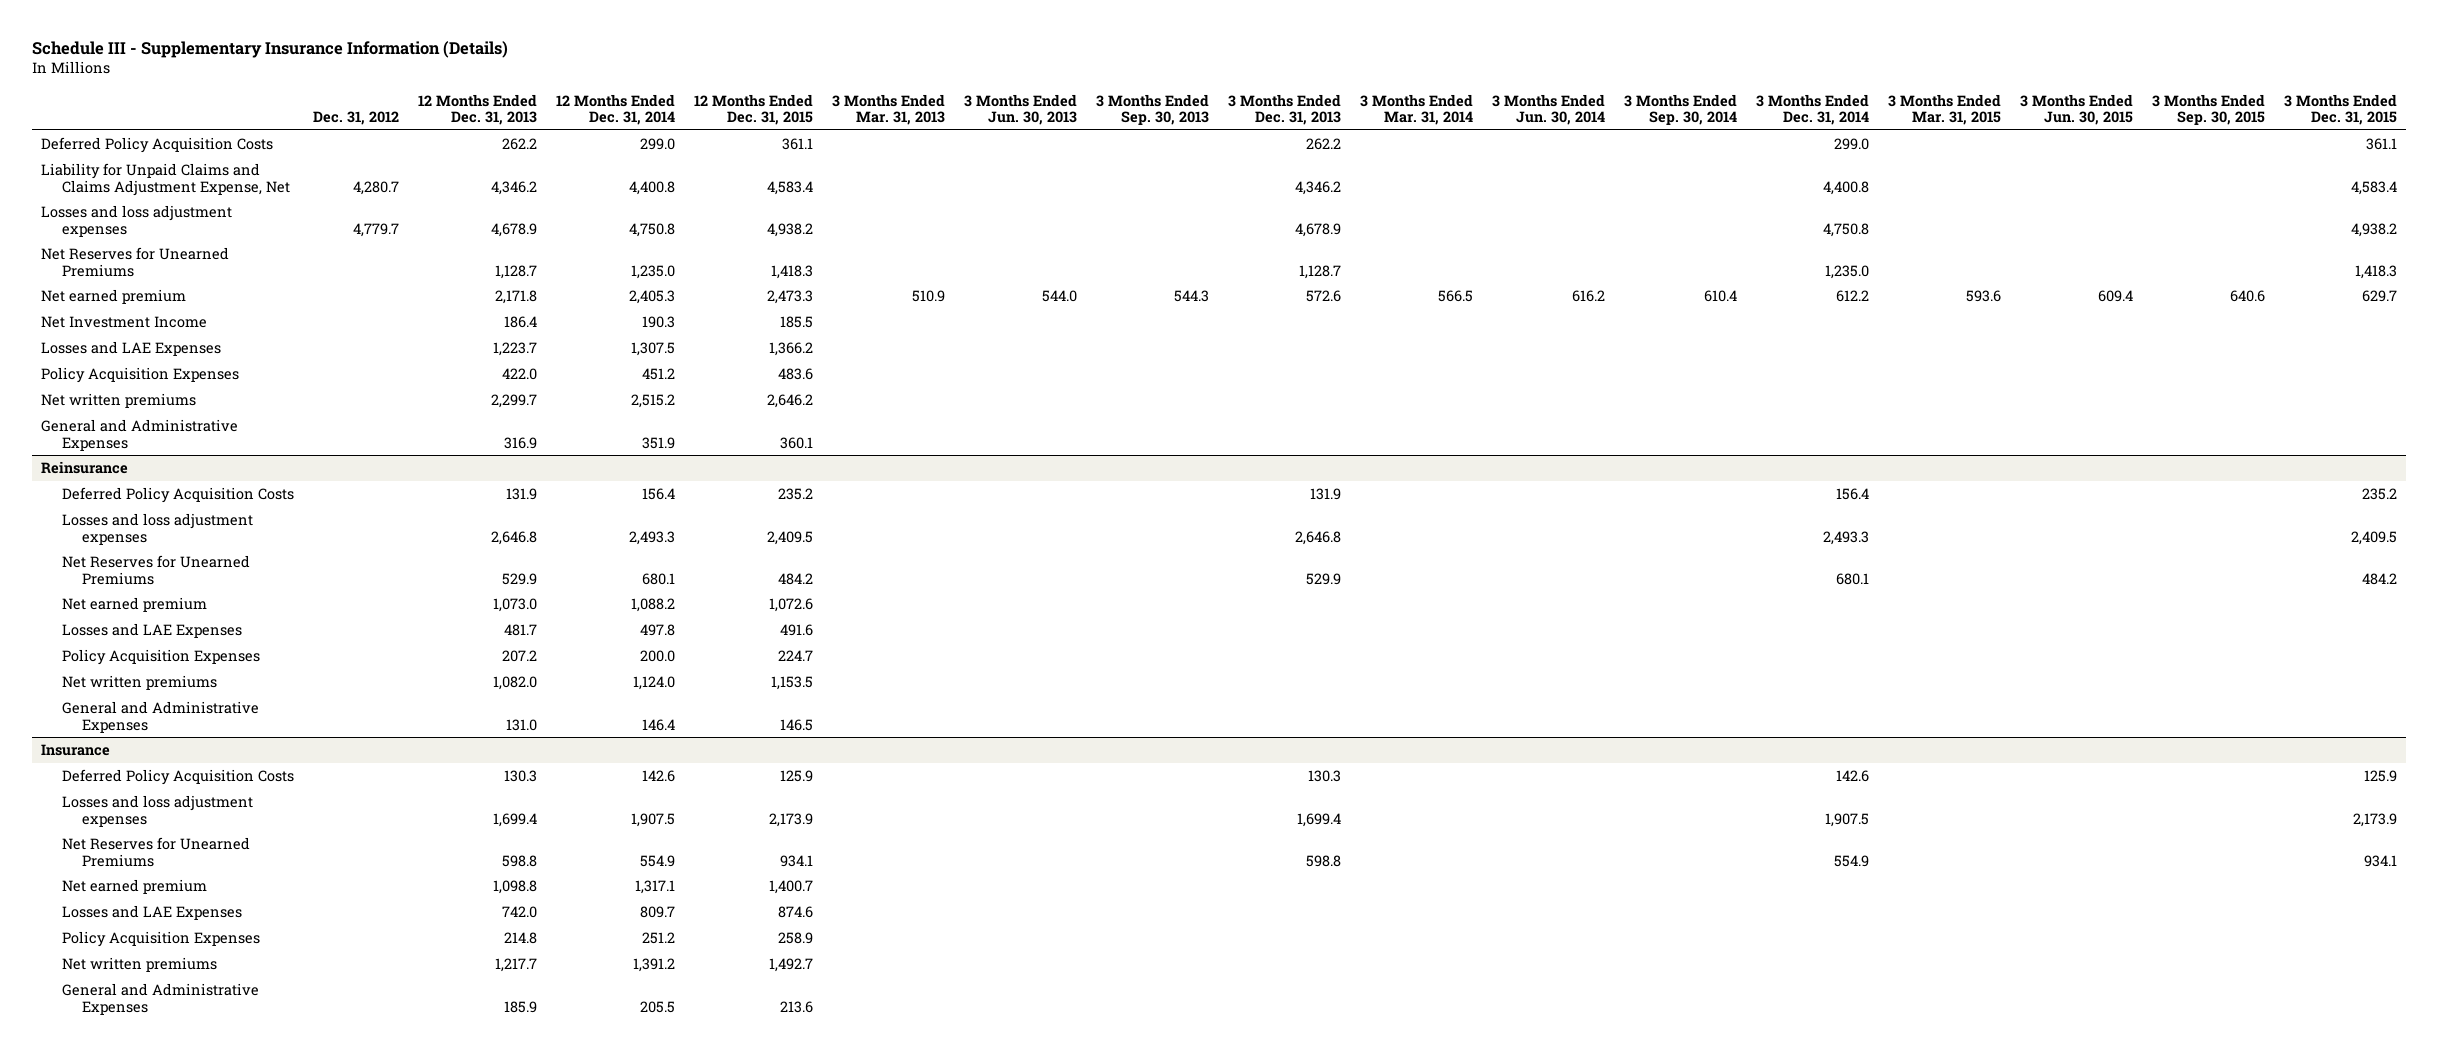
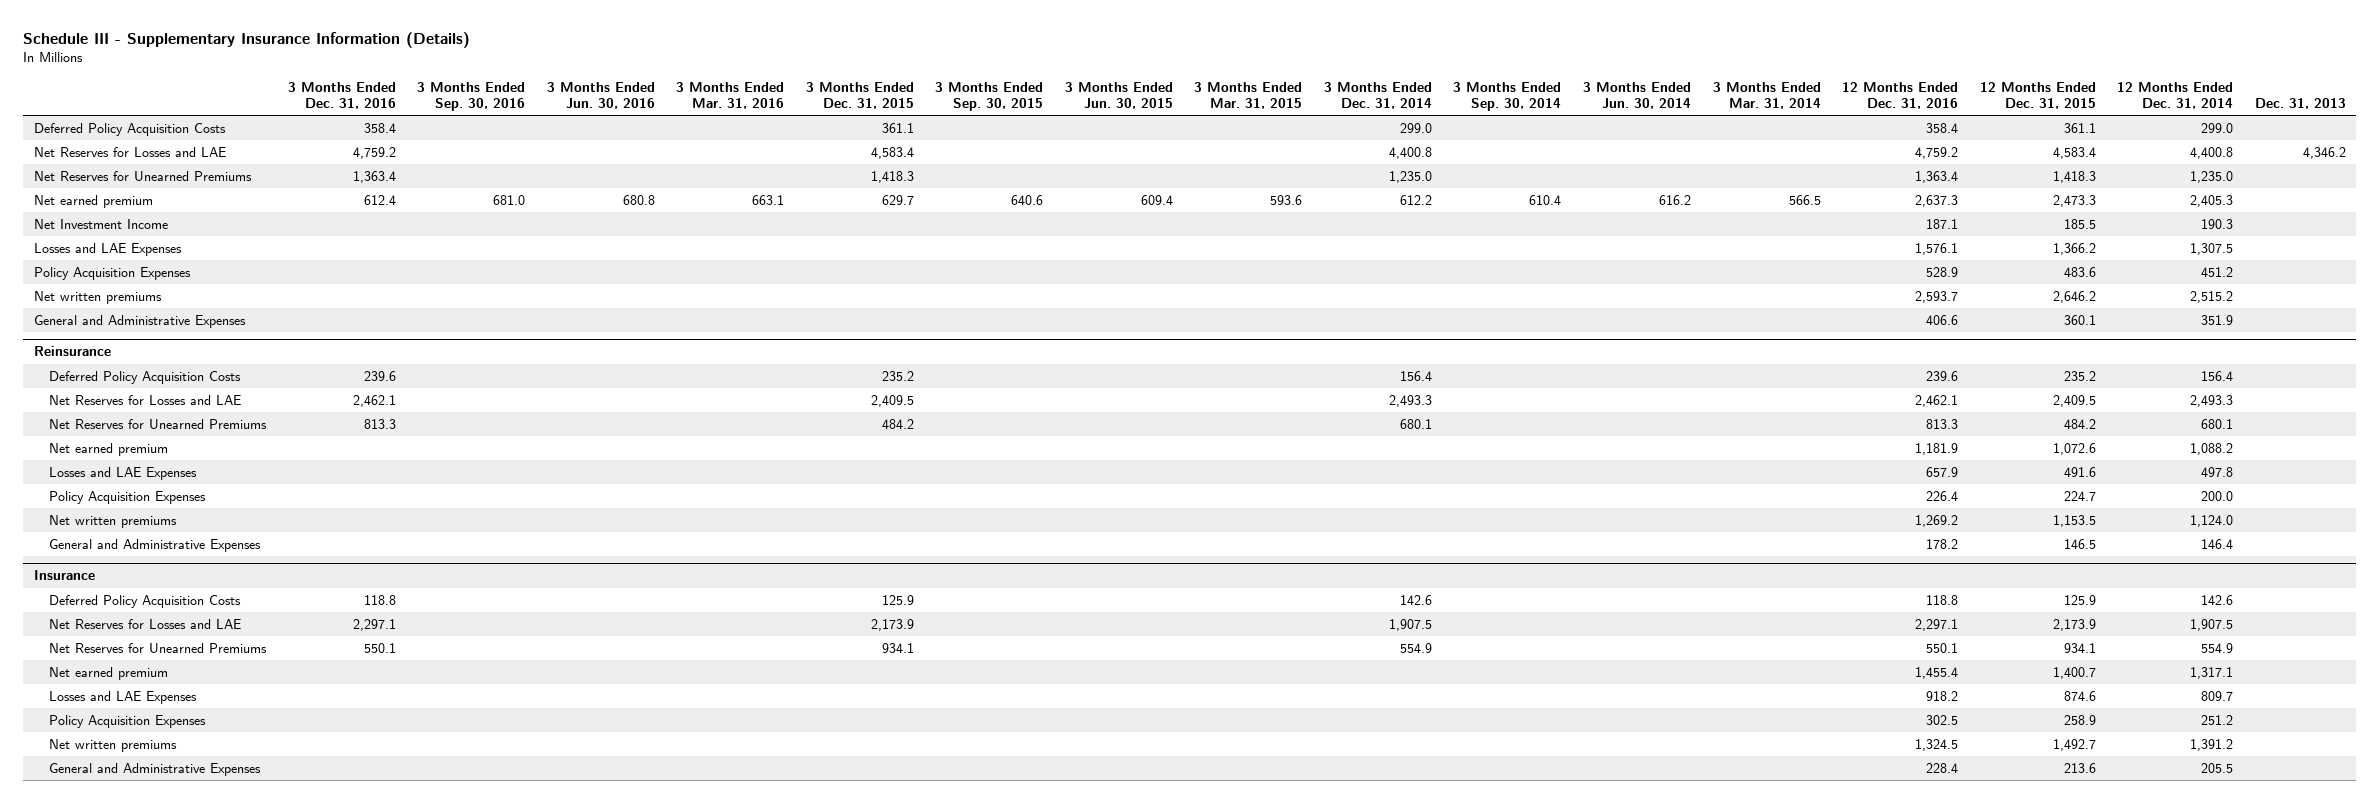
[312,111,399,126] Dec. 31, 2012 -> none
[417,93,537,126] 12 Months Ended Dec. 31, 2013 -> none
[831,93,945,126] 3 Months Ended Mar. 31, 2013 -> none
[963,93,1077,126] 3 Months Ended Jun. 30, 2013 -> none
[1095,93,1209,126] 3 Months Ended Sep. 30, 2013 -> none
[1227,93,1341,126] 3 Months Ended Dec. 31, 2013 -> none
none -> [287,82,396,110] 3 Months Ended Dec. 31, 2016
none -> [417,82,526,112] 3 Months Ended Sep. 30, 2016
none -> [546,82,655,110] 3 Months Ended Jun. 30, 2016
none -> [676,82,785,110] 3 Months Ended Mar. 31, 2016
none -> [1842,82,1959,110] 12 Months Ended Dec. 31, 2016
none -> [2254,98,2346,110] Dec. 31, 2013
[41,205,233,237] Losses and loss adjustment expenses -> none
[41,163,290,196] Liability for Unpaid Claims and Claims Adjustment Expense, Net -> [33,146,226,157] Net Reserves for Losses and LAE
[61,513,253,545] Losses and loss adjustment expenses -> [49,394,242,405] Net Reserves for Losses and LAE
[61,795,253,827] Losses and loss adjustment expenses -> [49,618,242,629] Net Reserves for Losses and LAE

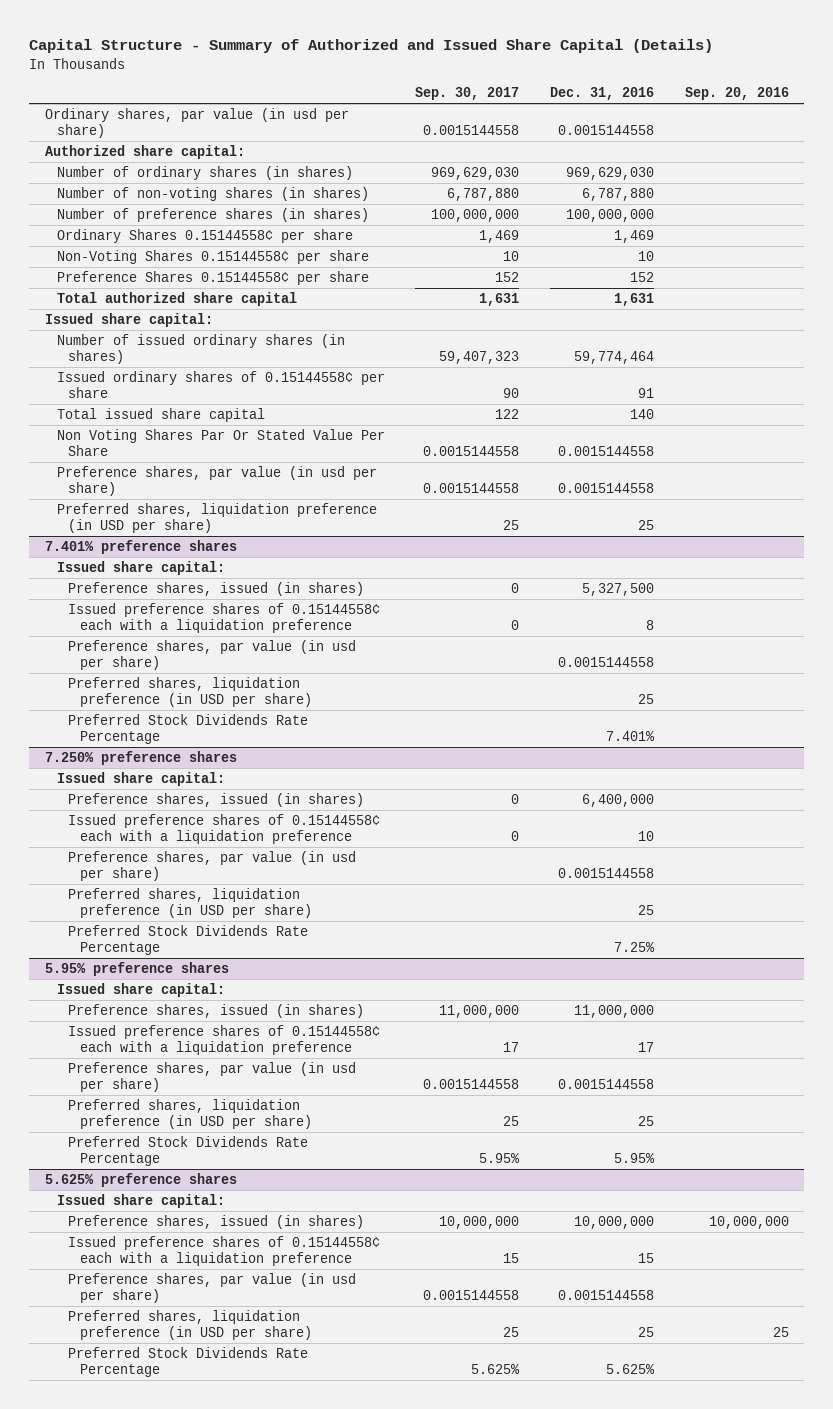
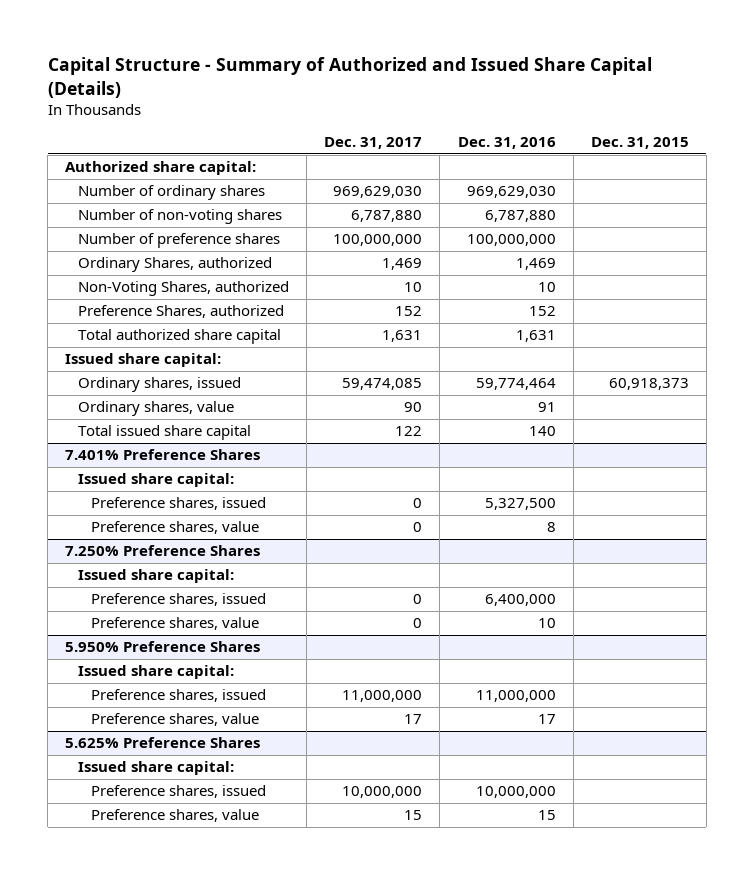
[415,87,520,101] Sep. 30, 2017 -> none
[684,87,789,101] Sep. 20, 2016 -> none
none -> [324,137,423,150] Dec. 31, 2017
none -> [590,137,689,150] Dec. 31, 2015
[44,108,349,139] Ordinary shares, par value (in usd per share) -> none
[56,250,369,265] Non-Voting Shares 0.15144558¢ per share -> none
[56,166,353,181] Number of ordinary shares (in shares) -> [78,185,266,201] Number of ordinary shares
[56,187,369,202] Number of non-voting shares (in shares) -> [78,209,283,225] Number of non-voting shares
[56,208,369,223] Number of preference shares (in shares) -> [78,233,281,249] Number of preference shares
[56,229,353,244] Ordinary Shares 0.15144558¢ per share -> [78,257,273,273] Ordinary Shares, authorized
none -> [78,281,290,297] Non-Voting Shares, authorized
[56,271,369,286] Preference Shares 0.15144558¢ per share -> [78,305,285,319] Preference Shares, authorized
[56,371,385,399] Issued ordinary shares of 0.15144558¢ per share -> none
[56,334,345,365] Number of issued ordinary shares (in shares) -> [78,377,242,393] Ordinary shares, issued
none -> [78,401,235,417] Ordinary shares, value
[56,429,385,457] Non Voting Shares Par Or Stated Value Per Share -> none
[56,466,377,497] Preference shares, par value (in usd per share) -> none
[56,503,377,534] Preferred shares, liquidation preference (in USD per share) -> none
[44,540,237,555] 7.401% preference shares -> [65,449,261,461] 7.401% Preference Shares
[68,640,357,671] Preference shares, par value (in usd per share) -> none
[68,677,313,708] Preferred shares, liquidation preference (in USD per share) -> none
[68,714,309,745] Preferred Stock Dividends Rate Percentage -> none
[68,582,365,597] Preference shares, issued (in shares) -> [91,497,267,511] Preference shares, issued
[68,603,381,634] Issued preference shares of 0.15144558¢ each with a liquidation preference -> [91,521,260,535] Preference shares, value
[44,751,237,766] 7.250% preference shares -> [65,545,261,557] 7.250% Preference Shares
[68,851,357,882] Preference shares, par value (in usd per share) -> none
[68,888,313,919] Preferred shares, liquidation preference (in USD per share) -> none
[68,925,309,956] Preferred Stock Dividends Rate Percentage -> none
[68,793,365,808] Preference shares, issued (in shares) -> [91,593,267,607] Preference shares, issued
[68,814,381,845] Issued preference shares of 0.15144558¢ each with a liquidation preference -> [91,617,260,631] Preference shares, value
[44,962,229,977] 5.95% preference shares -> [65,641,261,653] 5.950% Preference Shares
[68,1062,357,1093] Preference shares, par value (in usd per share) -> none
[68,1099,313,1130] Preferred shares, liquidation preference (in USD per share) -> none
[68,1136,309,1167] Preferred Stock Dividends Rate Percentage -> none
[68,1004,365,1019] Preference shares, issued (in shares) -> [91,689,267,703] Preference shares, issued
[68,1025,381,1056] Issued preference shares of 0.15144558¢ each with a liquidation preference -> [91,713,260,727] Preference shares, value
[44,1173,237,1188] 5.625% preference shares -> [65,737,261,749] 5.625% Preference Shares
[68,1273,357,1304] Preference shares, par value (in usd per share) -> none
[68,1310,313,1341] Preferred shares, liquidation preference (in USD per share) -> none
[68,1347,309,1378] Preferred Stock Dividends Rate Percentage -> none
[68,1215,365,1230] Preference shares, issued (in shares) -> [91,785,267,799] Preference shares, issued
[68,1236,381,1267] Issued preference shares of 0.15144558¢ each with a liquidation preference -> [91,809,260,823] Preference shares, value

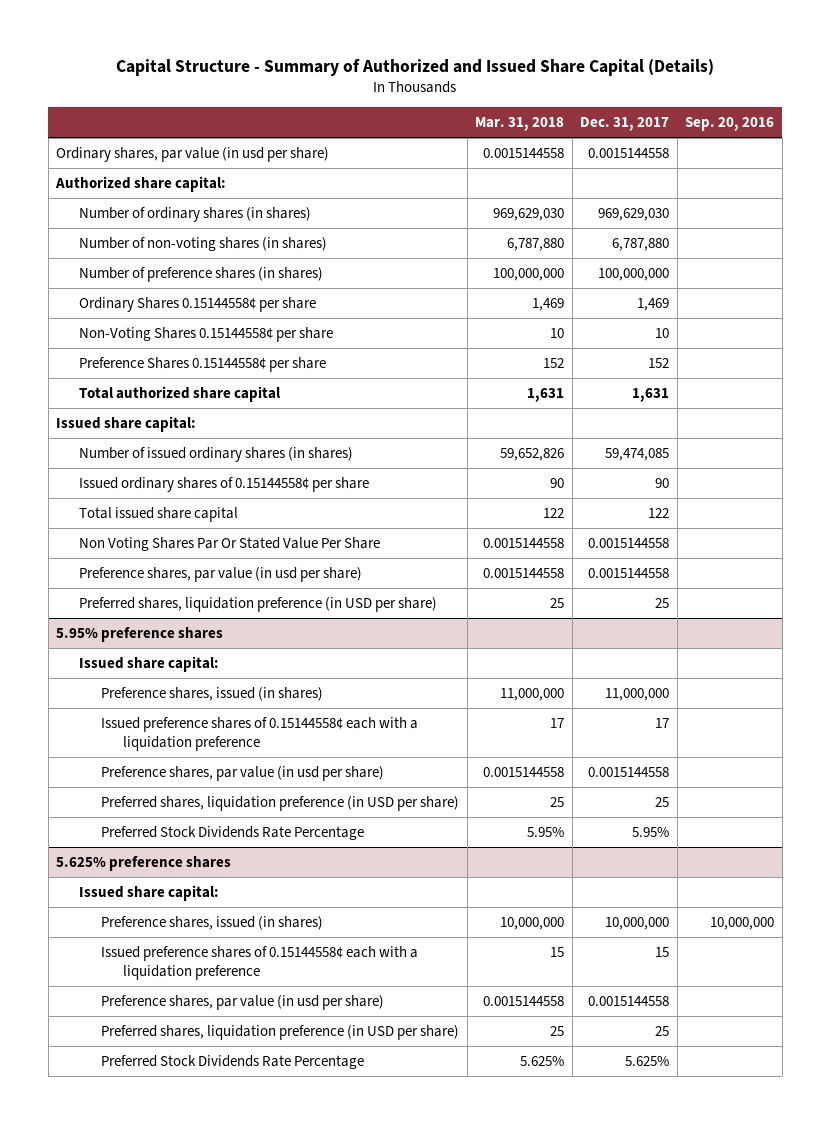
[457,137,556,150] Dec. 31, 2016 -> none
[590,137,689,150] Dec. 31, 2015 -> none
none -> [475,117,565,132] Mar. 31, 2018
none -> [685,117,775,132] Sep. 20, 2016
none -> [56,146,330,162] Ordinary shares, par value (in usd per share)
[78,281,290,297] Non-Voting Shares, authorized -> none
[78,185,266,201] Number of ordinary shares -> [78,206,311,222] Number of ordinary shares (in shares)
[78,209,283,225] Number of non-voting shares -> [78,236,327,251] Number of non-voting shares (in shares)
[78,233,281,249] Number of preference shares -> [78,266,323,282] Number of preference shares (in shares)
[78,257,273,273] Ordinary Shares, authorized -> [78,296,316,312] Ordinary Shares 0.15144558¢ per share
none -> [78,326,333,342] Non-Voting Shares 0.15144558¢ per share
[78,305,285,319] Preference Shares, authorized -> [78,356,326,372] Preference Shares 0.15144558¢ per share
[78,401,235,417] Ordinary shares, value -> none
[78,377,242,393] Ordinary shares, issued -> [78,446,353,462] Number of issued ordinary shares (in shares)
none -> [78,476,369,492] Issued ordinary shares of 0.15144558¢ per share
[65,449,261,461] 7.401% Preference Shares -> none
[78,473,235,488] Issued share capital: -> none
[91,497,267,511] Preference shares, issued -> none
[91,521,260,535] Preference shares, value -> none
[65,545,261,557] 7.250% Preference Shares -> none
[78,569,235,584] Issued share capital: -> none
[91,593,267,607] Preference shares, issued -> none
[91,617,260,631] Preference shares, value -> none
none -> [78,536,380,551] Non Voting Shares Par Or Stated Value Per Share
none -> [78,566,362,582] Preference shares, par value (in usd per share)
none -> [78,596,437,612] Preferred shares, liquidation preference (in USD per share)
[65,641,261,653] 5.950% Preference Shares -> [56,626,224,642] 5.95% preference shares
[91,689,267,703] Preference shares, issued -> [101,686,324,701] Preference shares, issued (in shares)
[91,713,260,727] Preference shares, value -> [101,716,419,752] Issued preference shares of 0.15144558¢ each with a liquidation preference
none -> [101,765,385,781] Preference shares, par value (in usd per share)
none -> [101,795,460,811] Preferred shares, liquidation preference (in USD per share)
none -> [101,825,365,840] Preferred Stock Dividends Rate Percentage
[65,737,261,749] 5.625% Preference Shares -> [56,855,232,871] 5.625% preference shares
[91,785,267,799] Preference shares, issued -> [101,915,324,930] Preference shares, issued (in shares)
[91,809,260,823] Preference shares, value -> [101,945,419,981] Issued preference shares of 0.15144558¢ each with a liquidation preference
none -> [101,994,385,1010] Preference shares, par value (in usd per share)
none -> [101,1024,460,1040] Preferred shares, liquidation preference (in USD per share)
none -> [101,1054,365,1069] Preferred Stock Dividends Rate Percentage

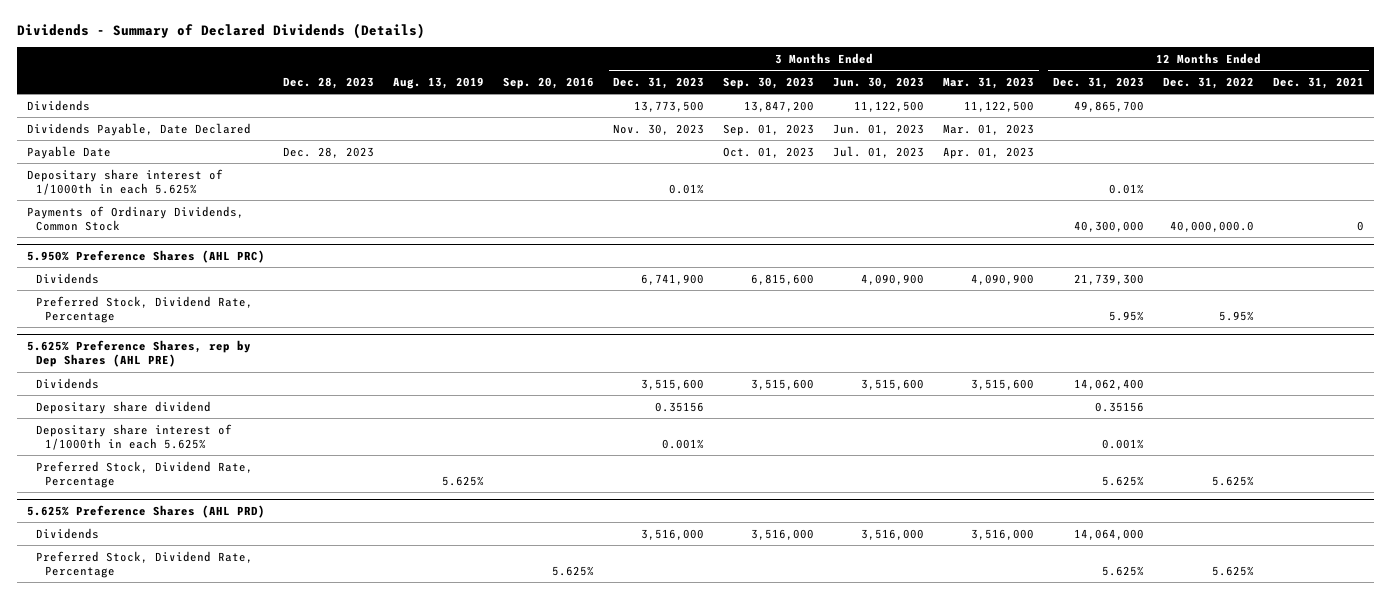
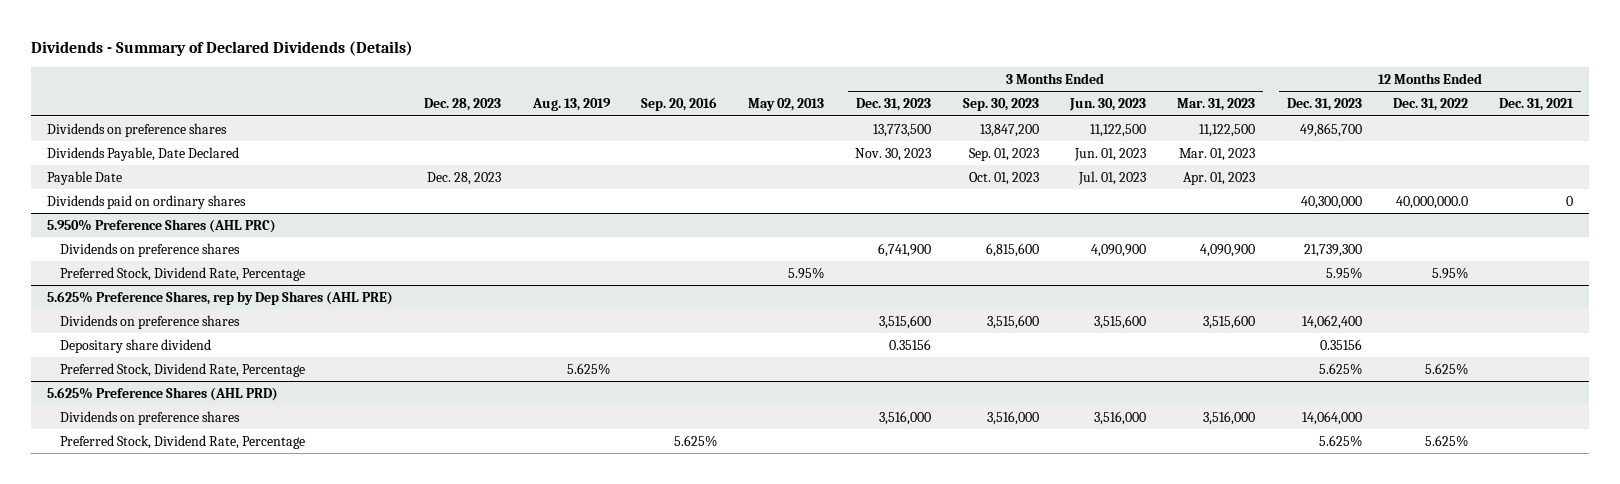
none -> [748,98,825,112] May 02, 2013
[26,99,90,111] Dividends -> [47,122,228,137] Dividends on preference shares
[26,168,223,196] Depositary share interest of 1/1000th in each 5.625% -> none
[26,205,244,232] Payments of Ordinary Dividends, Common Stock -> [47,194,247,209] Dividends paid on ordinary shares
[35,272,99,284] Dividends -> [60,242,241,257] Dividends on preference shares
[35,377,99,389] Dividends -> [60,314,241,329] Dividends on preference shares
[35,423,232,451] Depositary share interest of 1/1000th in each 5.625% -> none
[35,527,99,539] Dividends -> [60,410,241,425] Dividends on preference shares

